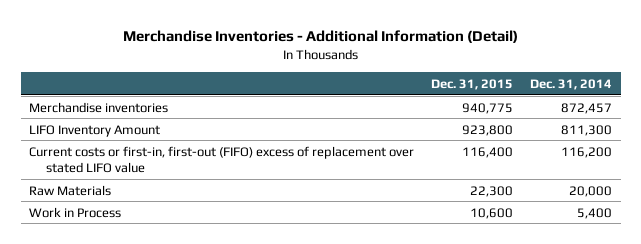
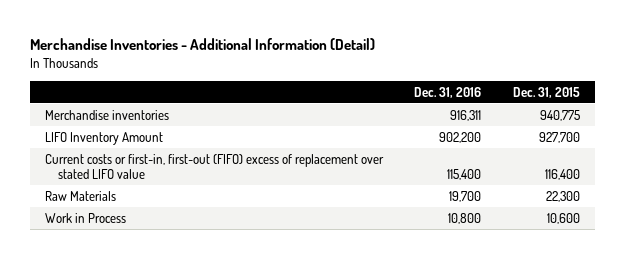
[530,78,613,90] Dec. 31, 2014 -> none
none -> [414,86,482,98] Dec. 31, 2016
[462,124,514,136] 923,800 -> [538,131,580,143] 927,700

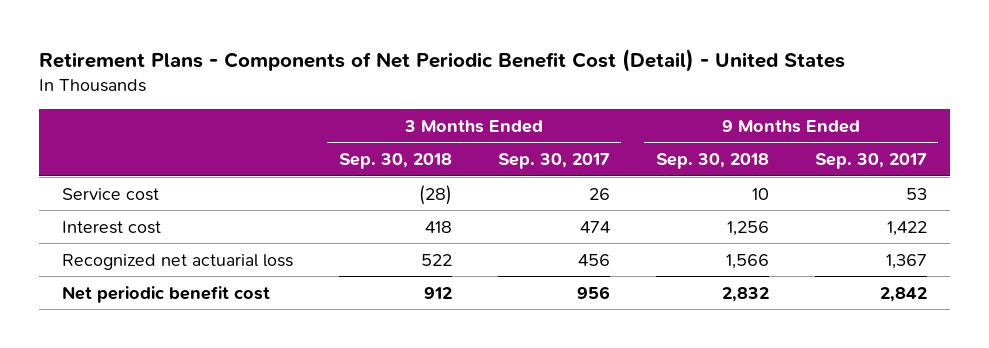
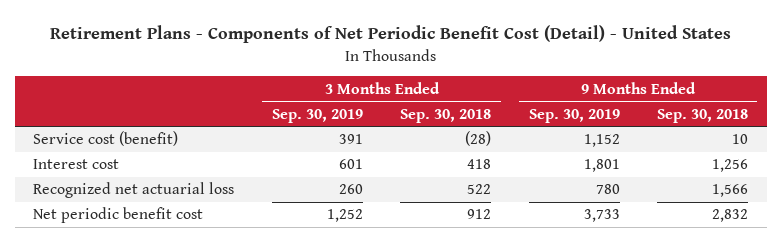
[497,153,610,170] Sep. 30, 2017 -> none
[814,153,927,170] Sep. 30, 2017 -> none
none -> [271,108,363,123] Sep. 30, 2019
none -> [528,108,620,123] Sep. 30, 2019
[61,187,159,201] Service cost -> [33,131,179,147] Service cost (benefit)

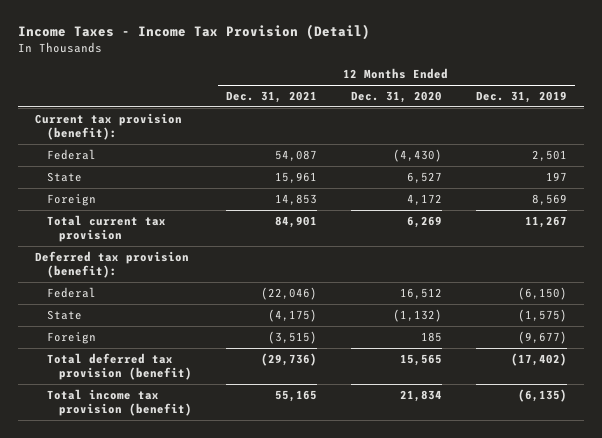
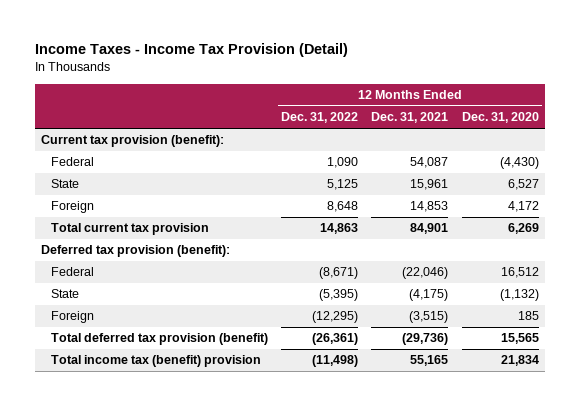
[475,90,567,103] Dec. 31, 2019 -> none
none -> [281,112,359,124] Dec. 31, 2022
[47,388,193,417] Total income tax provision (benefit) -> [51,355,262,368] Total income tax (benefit) provision

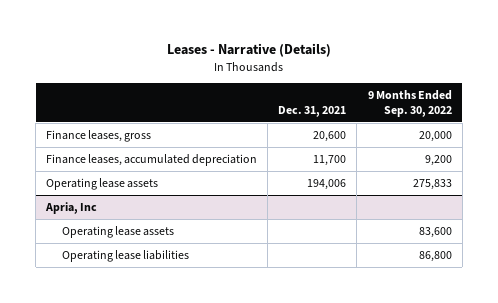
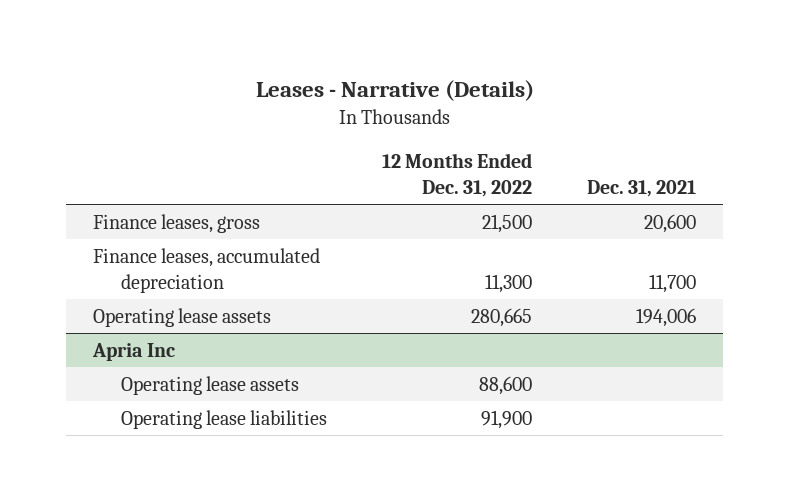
[367,90,452,117] 9 Months Ended Sep. 30, 2022 -> none
none -> [381,153,532,198] 12 Months Ended Dec. 31, 2022
[45,202,98,215] Apria, Inc -> [92,342,176,361] Apria Inc

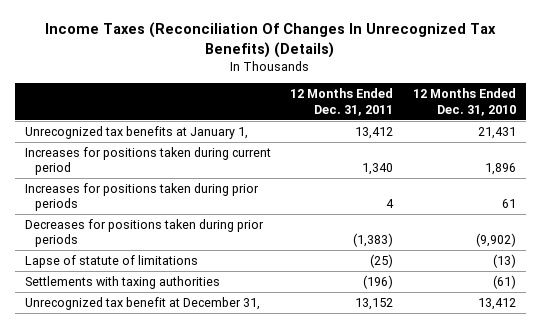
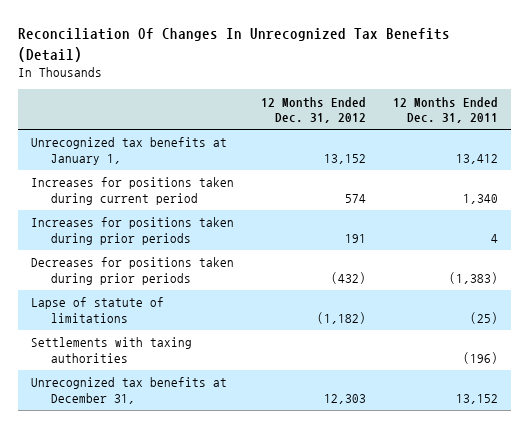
[45,22,497,58] Income Taxes (Reconciliation Of Changes In Unrecognized Tax Benefits) (Details) -> [18,28,451,62] Reconciliation Of Changes In Unrecognized Tax Benefits (Detail)
[413,88,517,116] 12 Months Ended Dec. 31, 2010 -> none
none -> [261,96,367,124] 12 Months Ended Dec. 31, 2012
[24,296,260,310] Unrecognized tax benefit at December 31, -> [31,377,228,405] Unrecognized tax benefits at December 31,

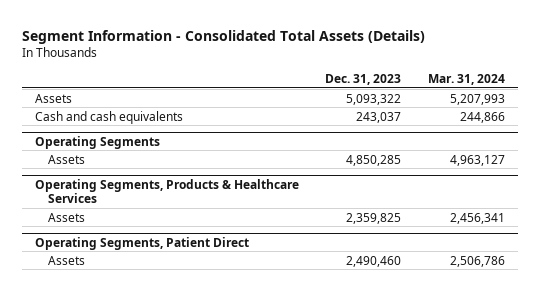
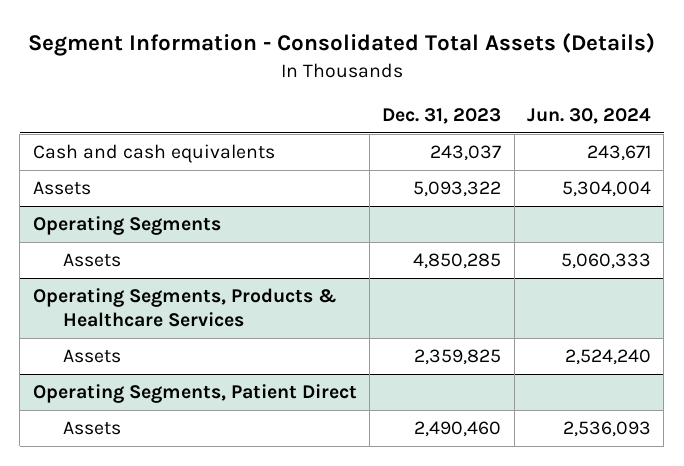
[427,73,505,85] Mar. 31, 2024 -> none
none -> [526,107,651,124] Jun. 30, 2024
[35,93,73,103] Assets -> [32,181,91,196] Assets

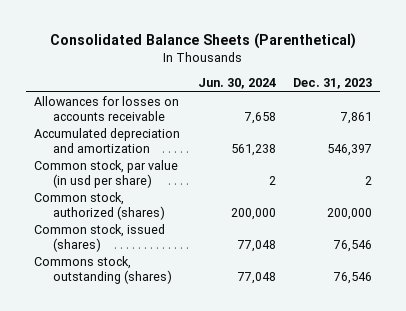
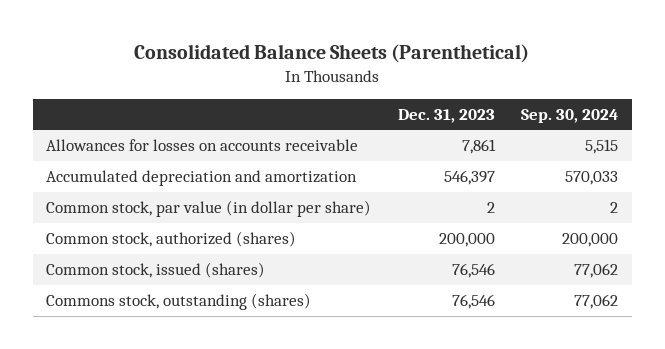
[197,78,276,90] Jun. 30, 2024 -> none
none -> [521,108,619,123] Sep. 30, 2024
[34,160,179,188] Common stock, par value (in usd per share) -> [46,200,372,218] Common stock, par value (in dollar per share)

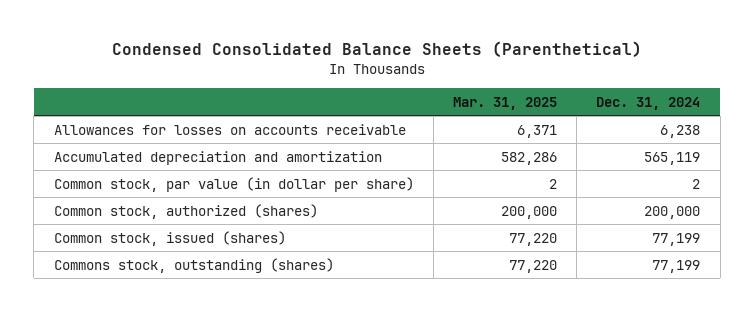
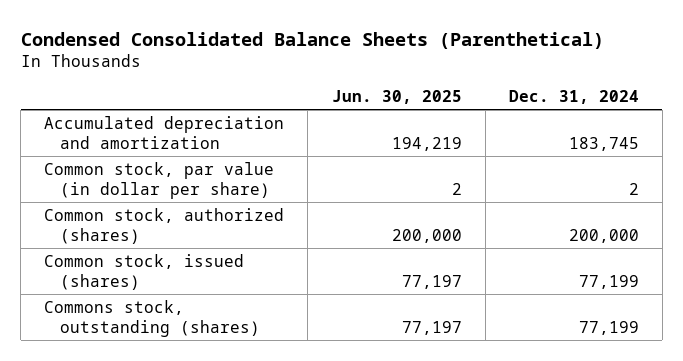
[452,96,557,110] Mar. 31, 2025 -> none
none -> [331,90,462,105] Jun. 30, 2025
[53,123,406,135] Allowances for losses on accounts receivable -> none
[644,151,701,165] 565,119 -> [568,136,639,151] 183,745

